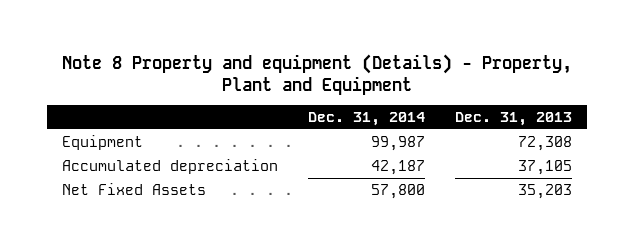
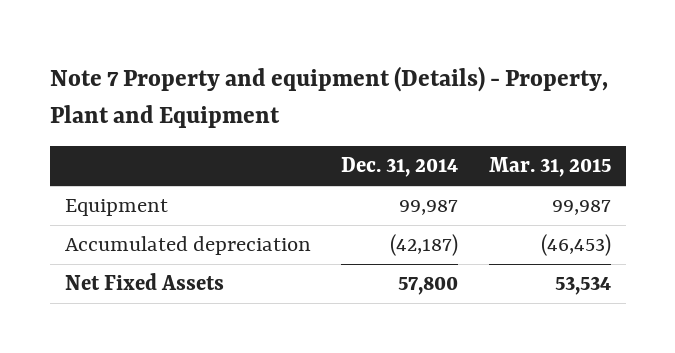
[61,53,572,96] Note 8 Property and equipment (Details) - Property, Plant and Equipment -> [49,66,608,128] Note 7 Property and equipment (Details) - Property, Plant and Equipment
[454,112,572,127] Dec. 31, 2013 -> none
none -> [488,157,611,178] Mar. 31, 2015
[370,159,425,175] 42,187 -> [390,234,459,257] (42,187)

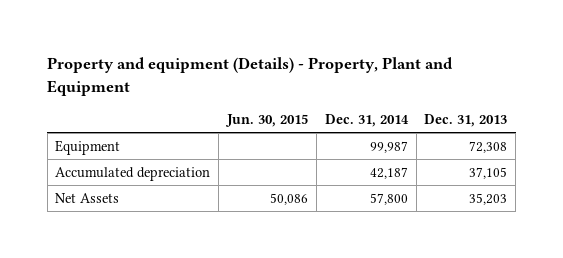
[49,66,608,128] Note 7 Property and equipment (Details) - Property, Plant and Equipment -> [47,57,454,96] Property and equipment (Details) - Property, Plant and Equipment
[488,157,611,178] Mar. 31, 2015 -> none
none -> [225,113,309,127] Jun. 30, 2015
none -> [424,113,508,127] Dec. 31, 2013
[390,234,459,257] (42,187) -> [369,166,408,179] 42,187
[64,273,224,291] Net Fixed Assets -> [55,192,120,203] Net Assets

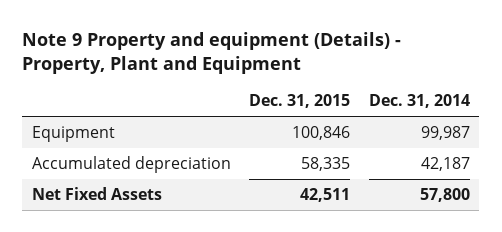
[47,57,454,96] Property and equipment (Details) - Property, Plant and Equipment -> [22,32,402,75] Note 9 Property and equipment (Details) - Property, Plant and Equipment
[225,113,309,127] Jun. 30, 2015 -> none
[424,113,508,127] Dec. 31, 2013 -> none
none -> [249,94,351,109] Dec. 31, 2015
[55,192,120,203] Net Assets -> [31,186,162,200] Net Fixed Assets

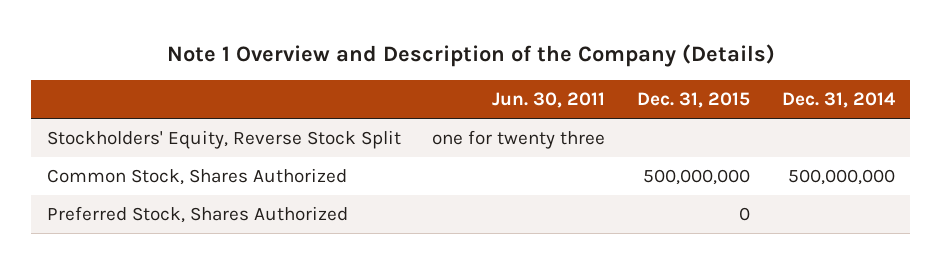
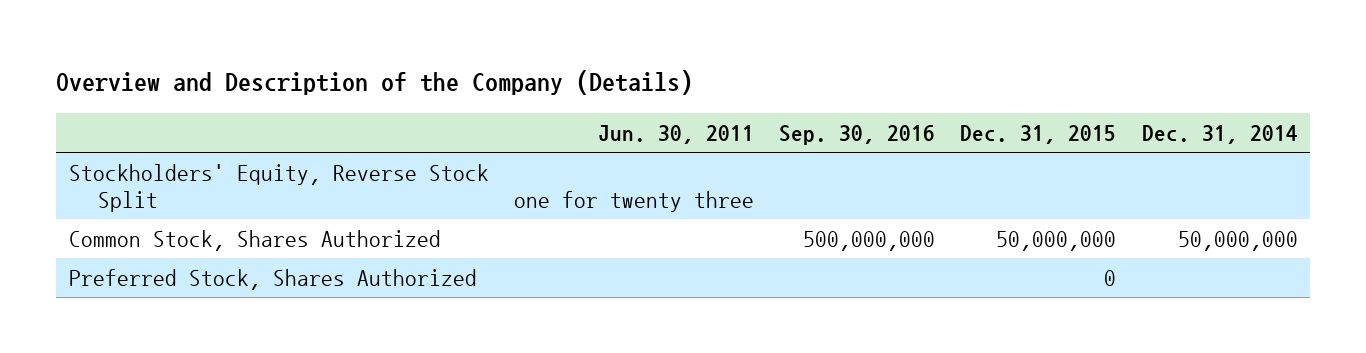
[166,43,775,67] Note 1 Overview and Description of the Company (Details) -> [55,70,693,96] Overview and Description of the Company (Details)
none -> [779,124,936,145] Sep. 30, 2016
[642,169,750,186] 500,000,000 -> [996,230,1117,251] 50,000,000
[787,169,895,186] 500,000,000 -> [1177,230,1298,251] 50,000,000

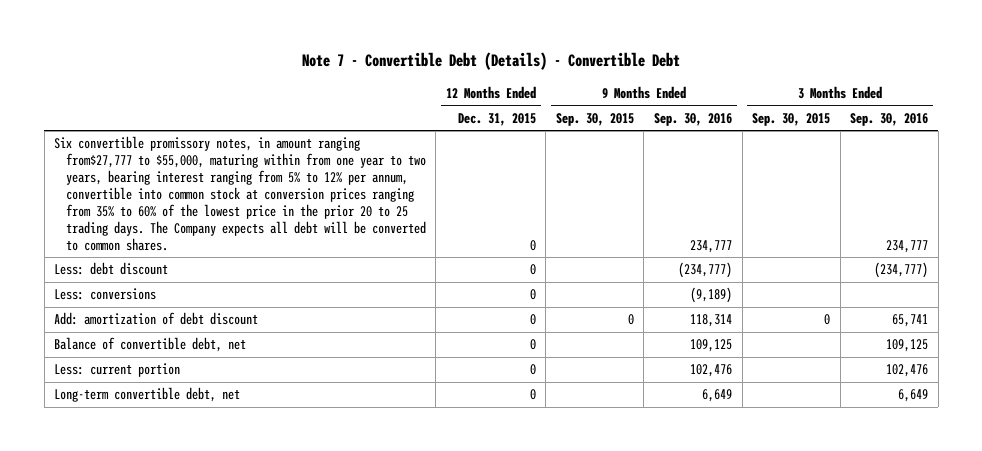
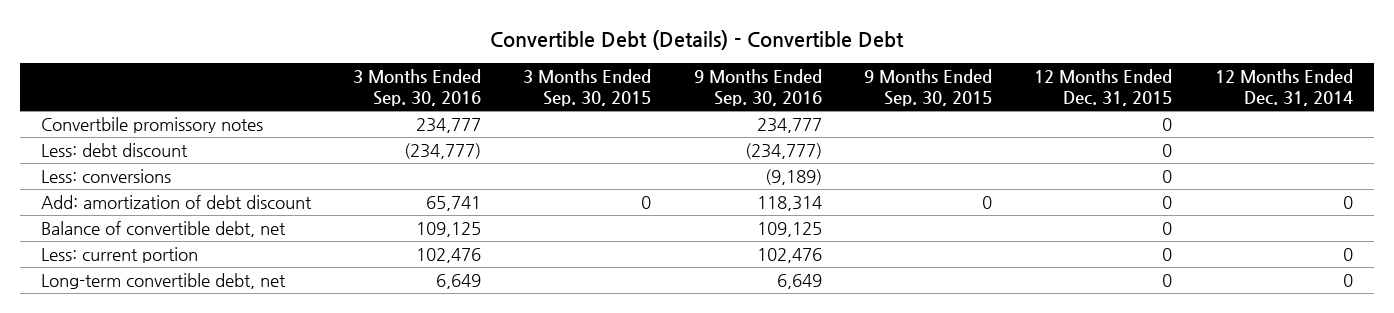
[302,52,681,71] Note 7 - Convertible Debt (Details) - Convertible Debt -> [489,30,904,51] Convertible Debt (Details) - Convertible Debt
none -> [1214,68,1353,107] 12 Months Ended Dec. 31, 2014
[54,136,426,251] Six convertible promissory notes, in amount ranging from$27,777 to $55,000, maturing within from one year to two years, bearing interest ranging from 5% to 12% per annum, convertible into common stock at conversion prices ranging from 35% to 60% of the lowest price in the prior 20 to 25 trading days. The Company expects all debt will be converted to common shares. -> [40,116,263,133] Convertbile promissory notes

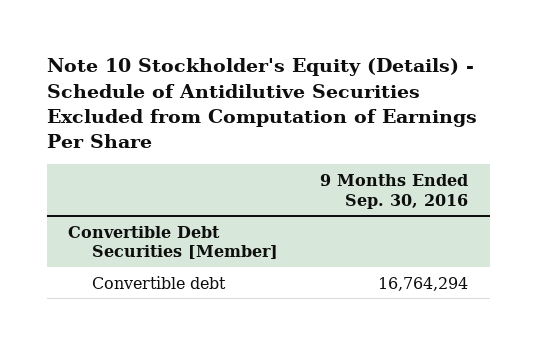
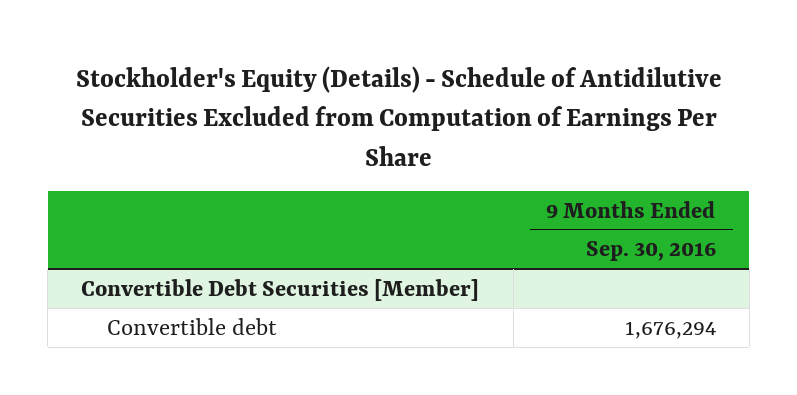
[47,58,478,148] Note 10 Stockholder's Equity (Details) - Schedule of Antidilutive Securities Excluded from Computation of Earnings Per Share -> [75,65,722,166] Stockholder's Equity (Details) - Schedule of Antidilutive Securities Excluded from Computation of Earnings Per Share
[378,276,469,291] 16,764,294 -> [624,320,716,339] 1,676,294

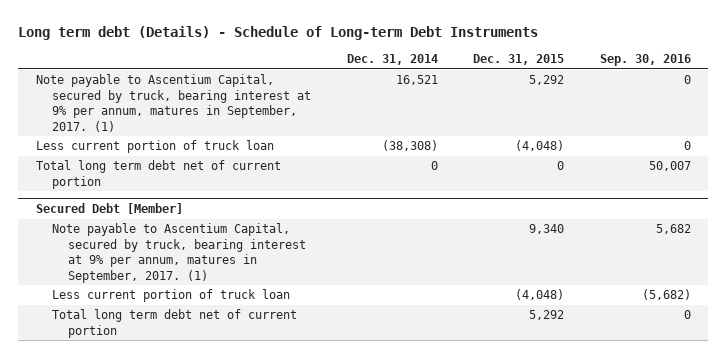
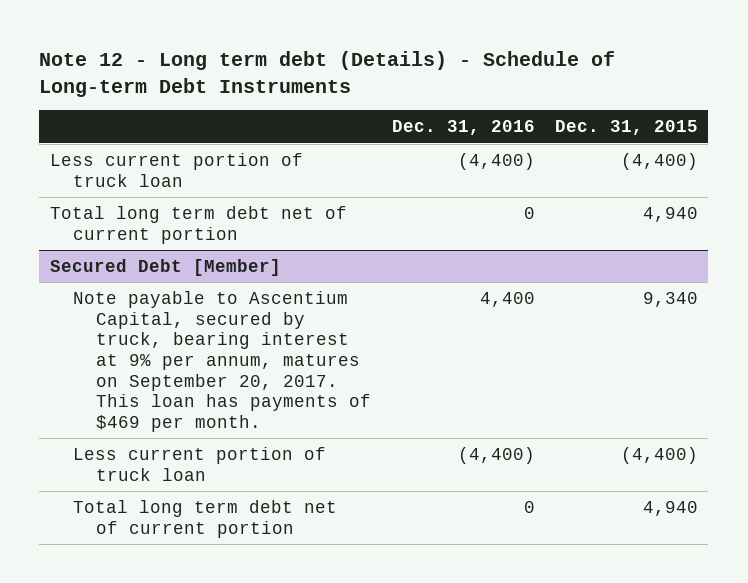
[17,25,538,40] Long term debt (Details) - Schedule of Long-term Debt Instruments -> [39,51,616,98] Note 12 - Long term debt (Details) - Schedule of Long-term Debt Instruments
[346,54,438,66] Dec. 31, 2014 -> none
[599,54,691,67] Sep. 30, 2016 -> none
none -> [391,120,535,136] Dec. 31, 2016
[35,74,312,132] Note payable to Ascentium Capital, secured by truck, bearing interest at 9% per annum, matures in September, 2017. (1) -> none
[515,140,565,152] (4,048) -> [621,152,699,170] (4,400)
[557,161,565,171] 0 -> [643,206,699,222] 4,940
[52,223,307,283] Note payable to Ascentium Capital, secured by truck, bearing interest at 9% per annum, matures in September, 2017. (1) -> [72,290,372,432] Note payable to Ascentium Capital, secured by truck, bearing interest at 9% per annum, matures on September 20, 2017. This loan has payments of $469 per month.
[515,289,565,301] (4,048) -> [621,446,699,464] (4,400)
[529,310,565,321] 5,292 -> [643,500,699,516] 4,940

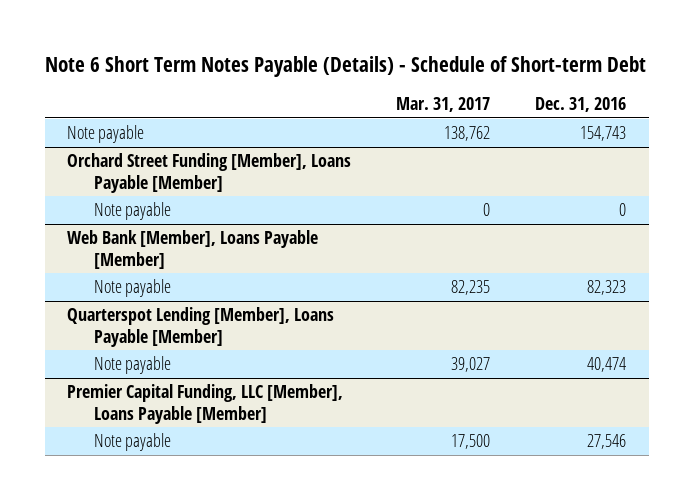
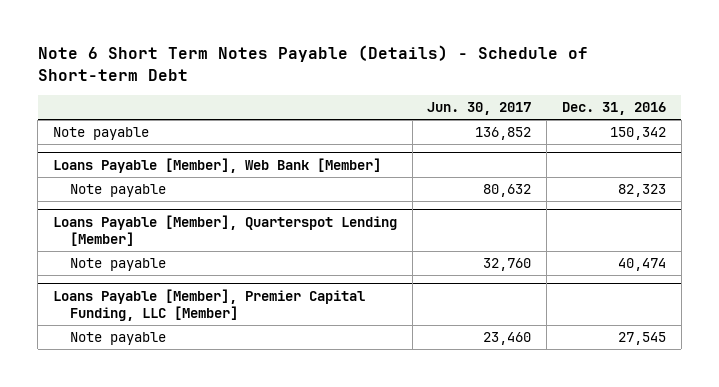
[396,97,491,113] Mar. 31, 2017 -> none
none -> [427,102,532,116] Jun. 30, 2017
[67,153,352,193] Orchard Street Funding [Member], Loans Payable [Member] -> none
[93,202,171,221] Note payable -> none
[580,126,627,142] 154,743 -> [609,127,666,141] 150,342
[67,230,319,269] Web Bank [Member], Loans Payable [Member] -> [52,157,381,173] Loans Payable [Member], Web Bank [Member]
[67,307,335,347] Quarterspot Lending [Member], Loans Payable [Member] -> [52,214,397,247] Loans Payable [Member], Quarterspot Lending [Member]
[67,384,344,424] Premier Capital Funding, LLC [Member], Loans Payable [Member] -> [52,288,365,322] Loans Payable [Member], Premier Capital Funding, LLC [Member]
[587,434,627,450] 27,546 -> [617,332,666,346] 27,545

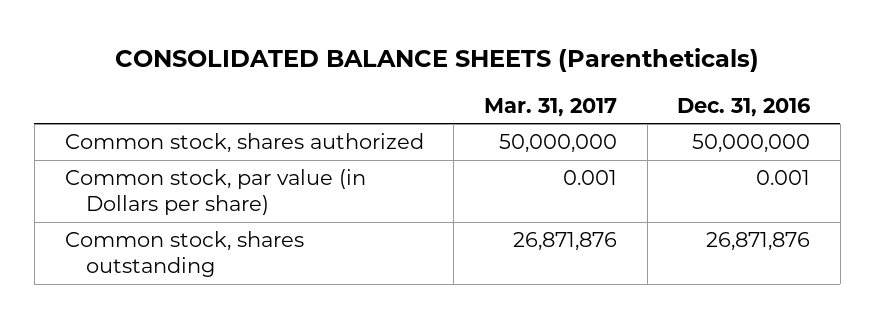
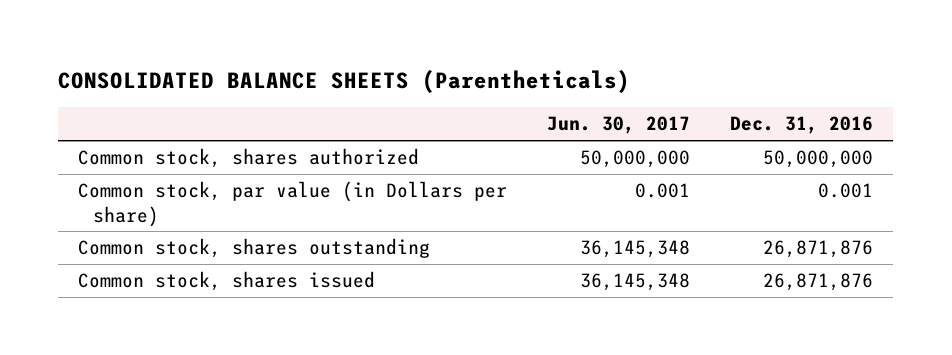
[483,97,617,117] Mar. 31, 2017 -> none
none -> [547,116,691,135] Jun. 30, 2017
none -> [78,271,376,292] Common stock, shares issued

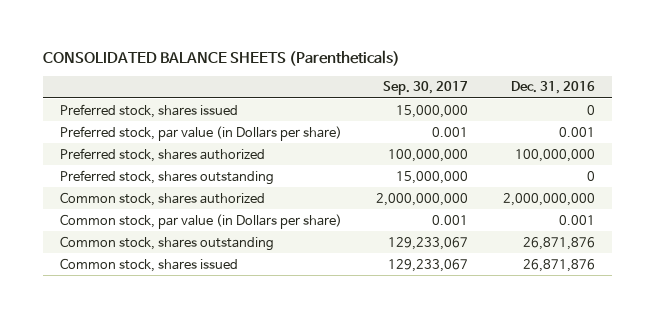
[547,116,691,135] Jun. 30, 2017 -> none
none -> [383,81,469,96] Sep. 30, 2017
none -> [59,103,238,118] Preferred stock, shares issued
none -> [59,125,342,141] Preferred stock, par value (in Dollars per share)
none -> [59,147,265,162] Preferred stock, shares authorized
none -> [59,169,274,185] Preferred stock, shares outstanding
[763,150,874,169] 50,000,000 -> [502,192,595,206] 2,000,000,000

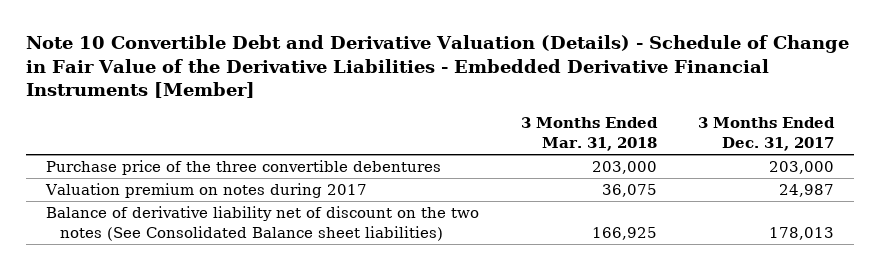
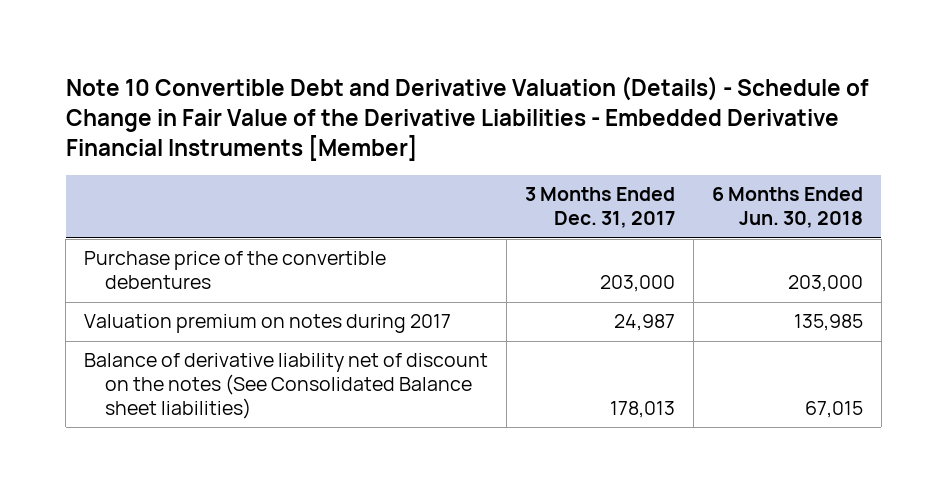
[520,117,658,151] 3 Months Ended Mar. 31, 2018 -> none
none -> [711,187,863,229] 6 Months Ended Jun. 30, 2018
[46,160,442,176] Purchase price of the three convertible debentures -> [84,251,387,290] Purchase price of the convertible debentures
[46,206,480,241] Balance of derivative liability net of discount on the two notes (See Consolidated Balance sheet liabilities) -> [84,353,489,420] Balance of derivative liability net of discount on the notes (See Consolidated Balance sheet liabilities)

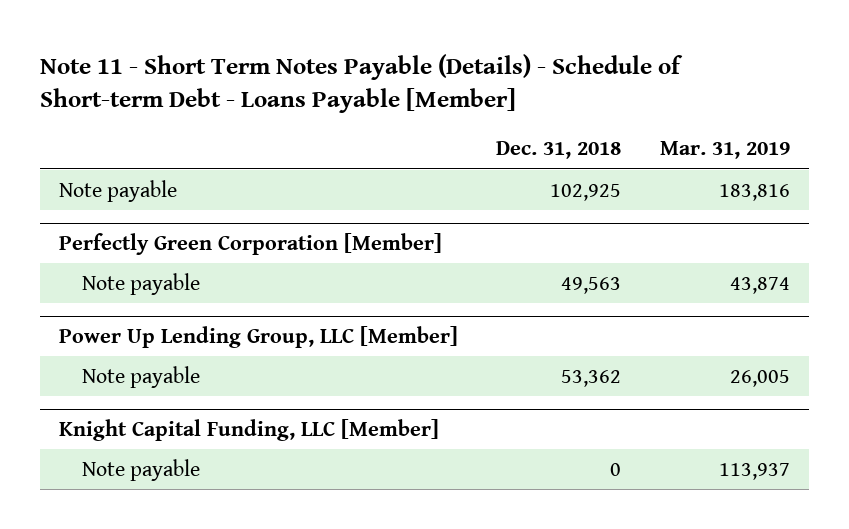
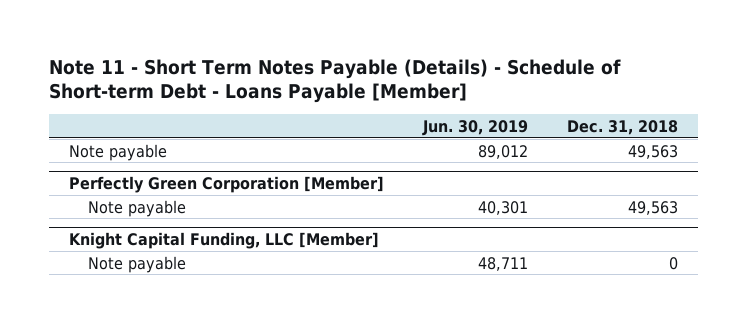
[659,141,790,160] Mar. 31, 2019 -> none
none -> [421,119,528,136] Jun. 30, 2019
[550,183,622,201] 102,925 -> [628,144,679,159] 49,563
[59,326,459,349] Power Up Lending Group, LLC [Member] -> none
[82,365,201,388] Note payable -> none

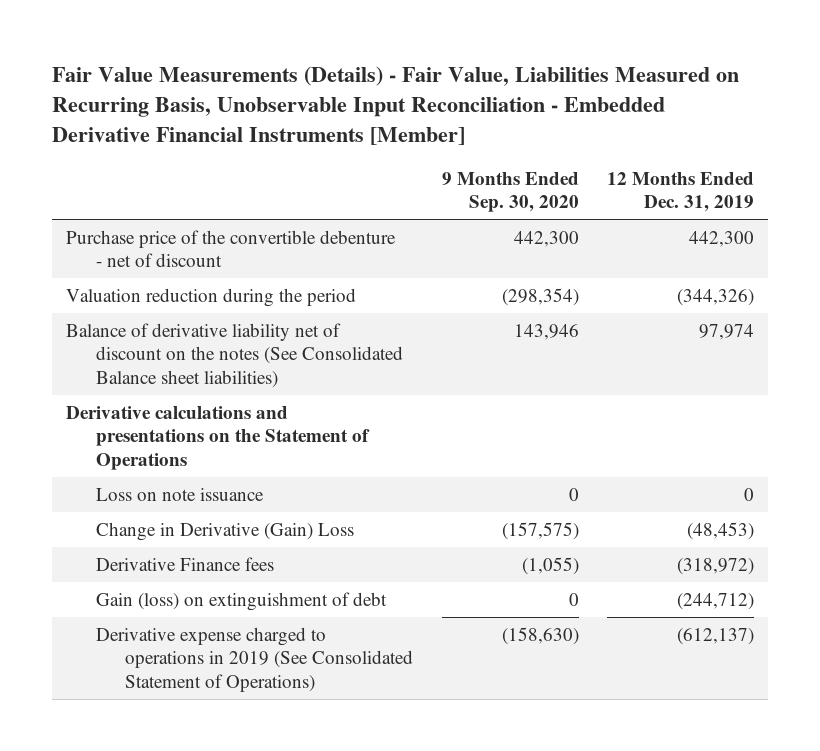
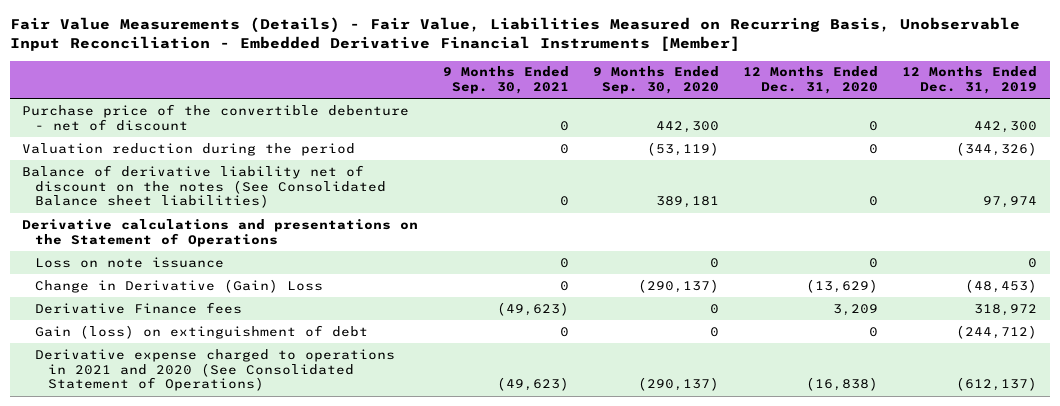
none -> [442,66,569,95] 9 Months Ended Sep. 30, 2021
none -> [743,66,879,95] 12 Months Ended Dec. 31, 2020
[501,287,579,306] (298,354) -> [646,141,719,156] (53,119)
[513,323,579,340] 143,946 -> [655,196,719,209] 389,181
[501,521,579,540] (157,575) -> [637,278,719,293] (290,137)
[521,556,579,575] (1,055) -> [709,303,719,314] 0
[677,557,755,575] (318,972) -> [974,303,1038,316] 318,972
[95,626,413,692] Derivative expense charged to operations in 2019 (See Consolidated Statement of Operations) -> [35,348,396,392] Derivative expense charged to operations in 2021 and 2020 (See Consolidated Statement of Operations)
[501,626,579,645] (158,630) -> [637,377,719,392] (290,137)

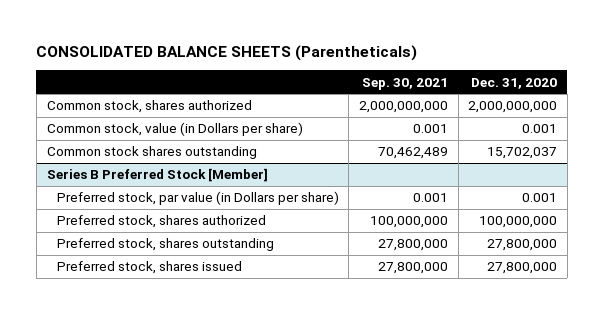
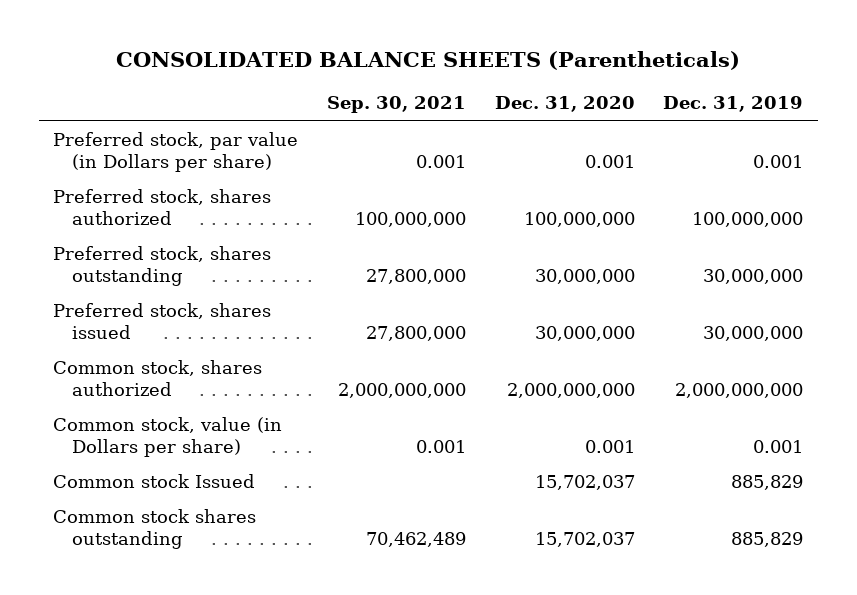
none -> [663,96,804,113] Dec. 31, 2019
none -> [53,132,299,173] Preferred stock, par value (in Dollars per share)
none -> [53,189,272,226] Preferred stock, shares authorized
none -> [53,246,272,287] Preferred stock, shares outstanding
none -> [53,303,272,340] Preferred stock, shares issued
none -> [53,474,256,489] Common stock Issued
[46,168,268,183] Series B Preferred Stock [Member] -> none
[56,191,339,206] Preferred stock, par value (in Dollars per share) -> none
[56,215,266,229] Preferred stock, shares authorized -> none
[56,238,274,252] Preferred stock, shares outstanding -> none
[56,261,242,275] Preferred stock, shares issued -> none

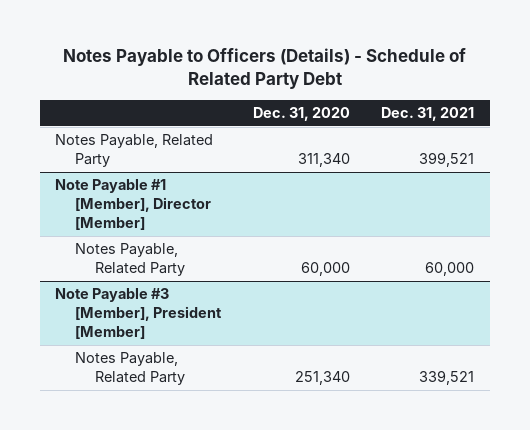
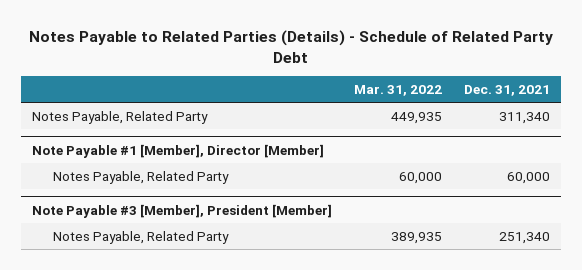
[62,48,466,90] Notes Payable to Officers (Details) - Schedule of Related Party Debt -> [29,30,554,63] Notes Payable to Related Parties (Details) - Schedule of Related Party Debt
[252,107,350,122] Dec. 31, 2020 -> none
none -> [354,84,443,96] Mar. 31, 2022
[419,152,475,168] 399,521 -> [499,111,551,124] 311,340
[419,370,475,386] 339,521 -> [499,231,551,244] 251,340

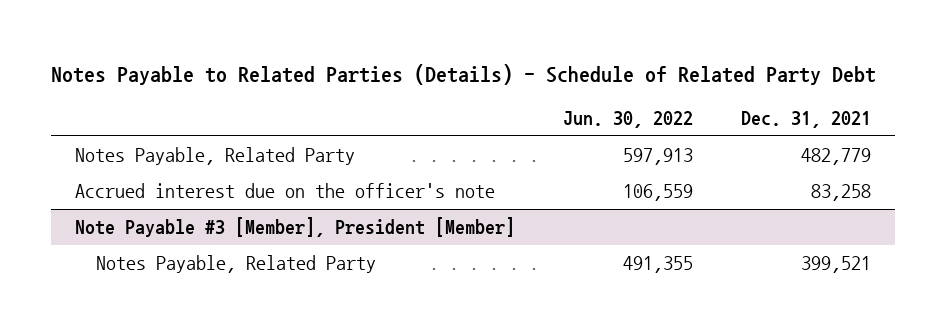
[354,84,443,96] Mar. 31, 2022 -> none
none -> [563,110,694,128] Jun. 30, 2022
[32,143,325,158] Note Payable #1 [Member], Director [Member] -> none
[52,170,229,184] Notes Payable, Related Party -> none
[499,111,551,124] 311,340 -> [801,148,872,166] 482,779
none -> [74,183,495,199] Accrued interest due on the officer's note
[499,231,551,244] 251,340 -> [801,256,872,274] 399,521

